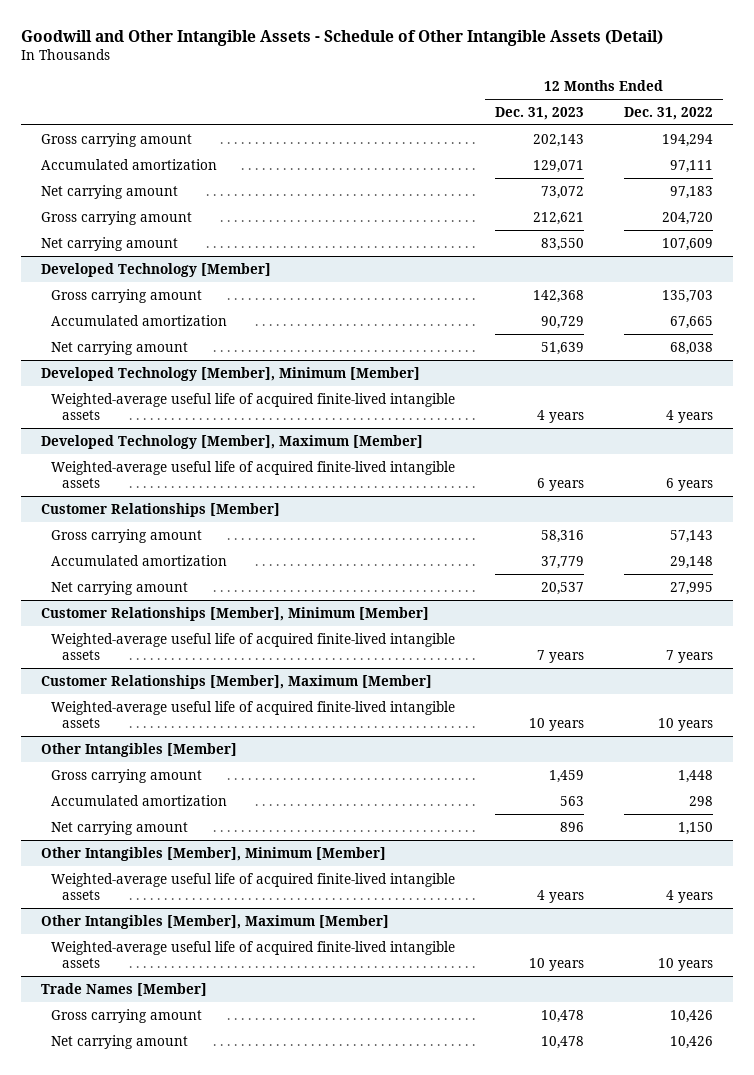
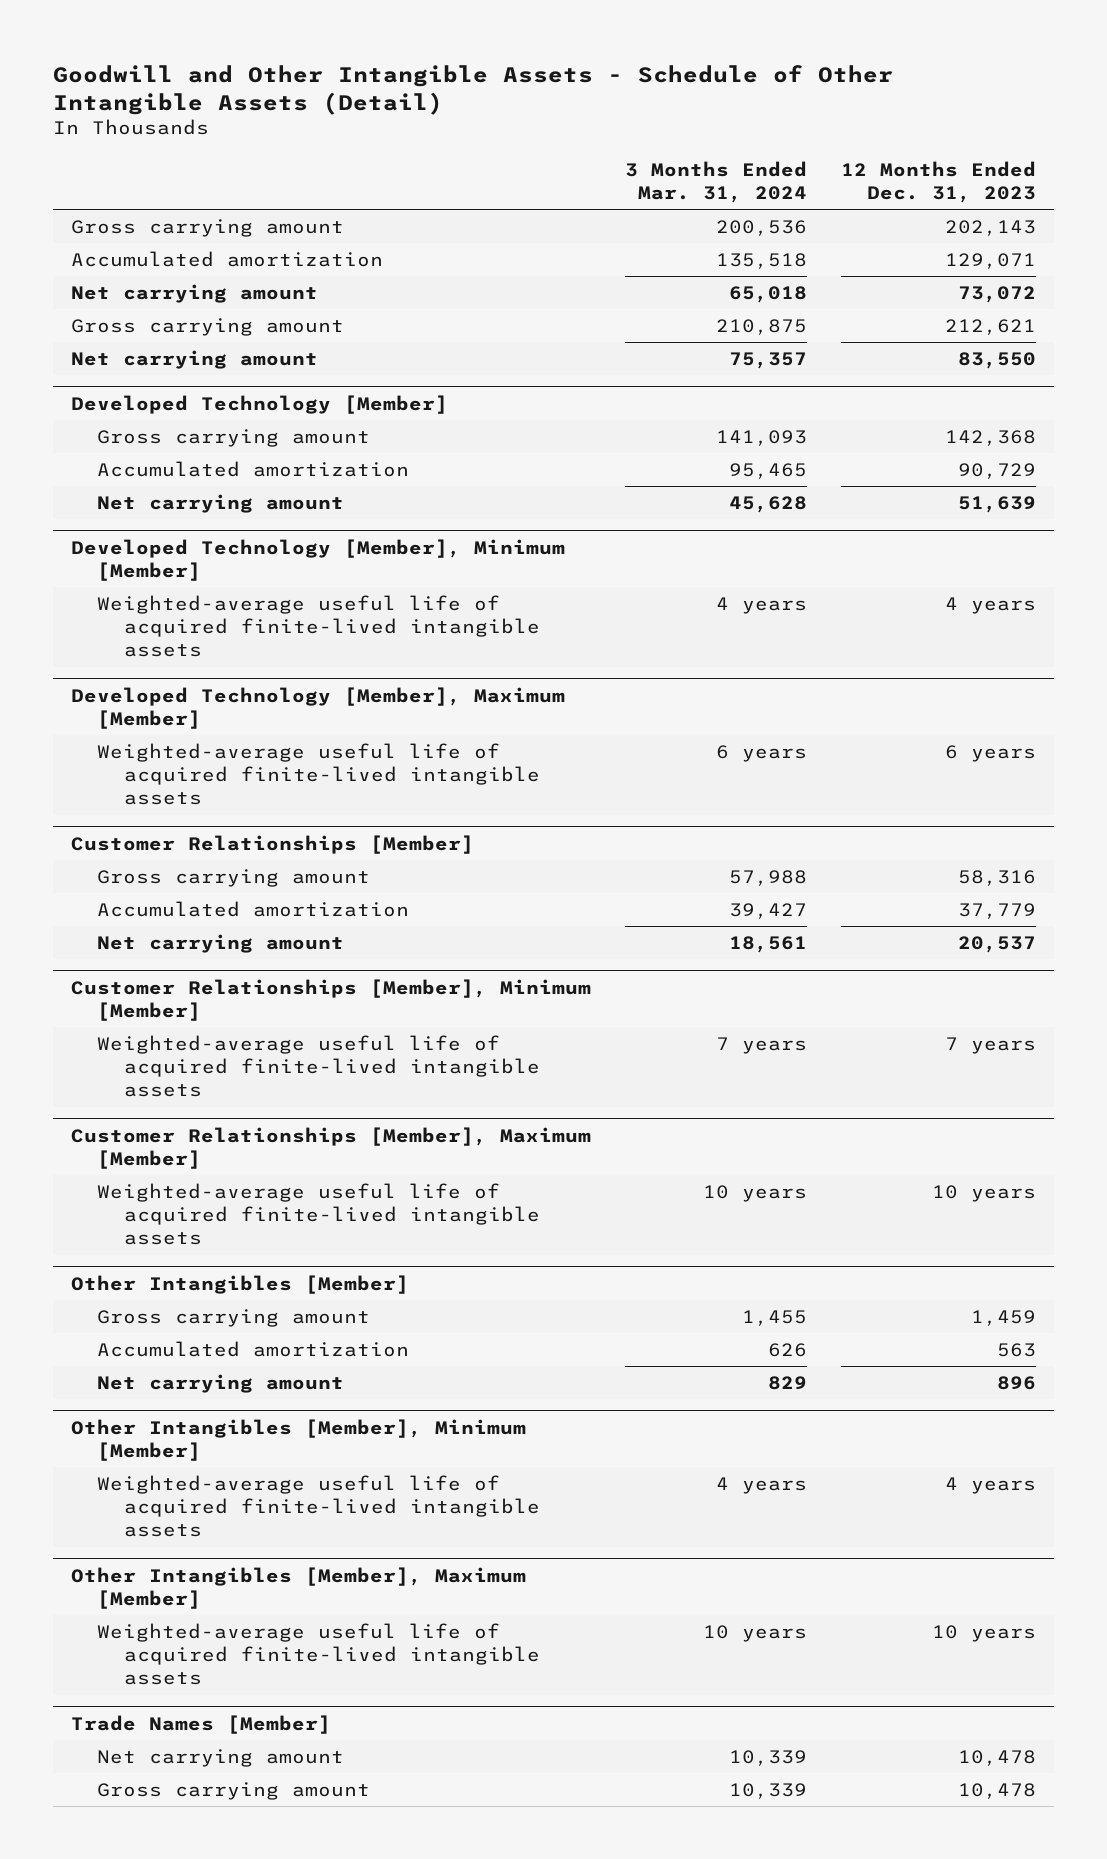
[624,106,714,120] Dec. 31, 2022 -> none
none -> [625,160,808,203] 3 Months Ended Mar. 31, 2024
[51,1008,203,1023] Gross carrying amount -> [97,1782,371,1801] Gross carrying amount

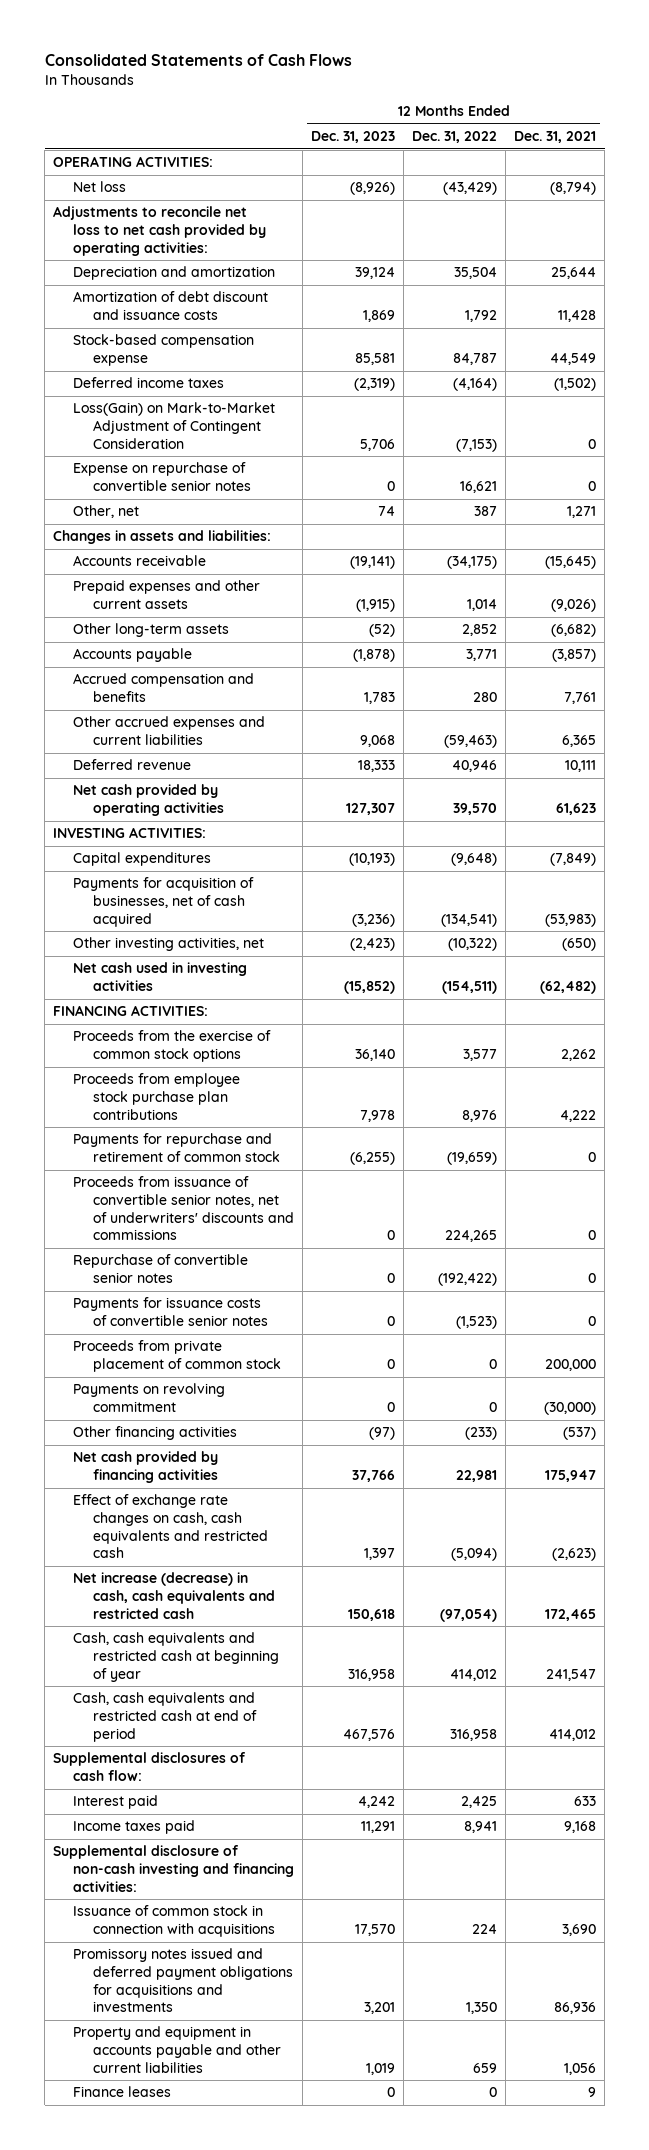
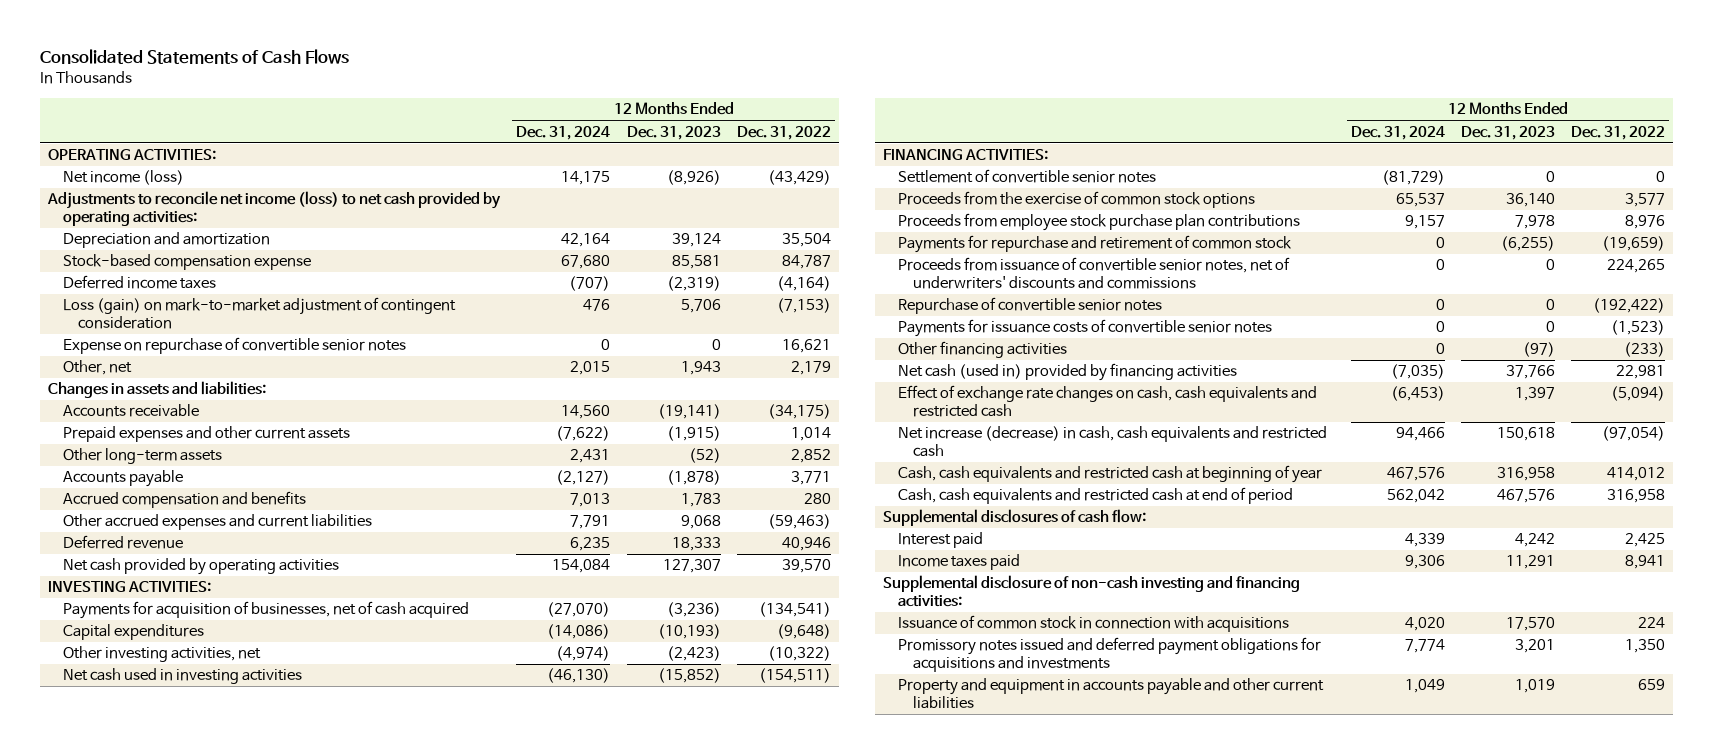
[514,131,597,144] Dec. 31, 2021 -> none
none -> [516,125,611,140] Dec. 31, 2024
[73,181,127,193] Net loss -> [63,170,185,186] Net income (loss)
[53,206,267,256] Adjustments to reconcile net loss to net cash provided by operating activities: -> [47,191,502,227] Adjustments to reconcile net income (loss) to net cash provided by operating activities:
[73,291,269,321] Amortization of debt discount and issuance costs -> none
[73,402,276,449] Loss(Gain) on Mark-to-Market Adjustment of Contingent Consideration -> [63,297,457,330] Loss (gain) on mark-to-market adjustment of contingent consideration
[378,506,396,517] 74 -> [680,361,721,376] 1,943
[474,506,498,517] 387 -> [790,361,831,376] 2,179
[73,852,212,867] Capital expenditures -> [63,624,205,641] Capital expenditures
none -> [898,169,1157,184] Settlement of convertible senior notes
[73,1340,282,1373] Proceeds from private placement of common stock -> none
[73,1383,226,1413] Payments on revolving commitment -> none
[73,1451,219,1484] Net cash provided by financing activities -> [898,363,1238,382] Net cash (used in) provided by financing activities
[73,2086,172,2098] Finance leases -> none

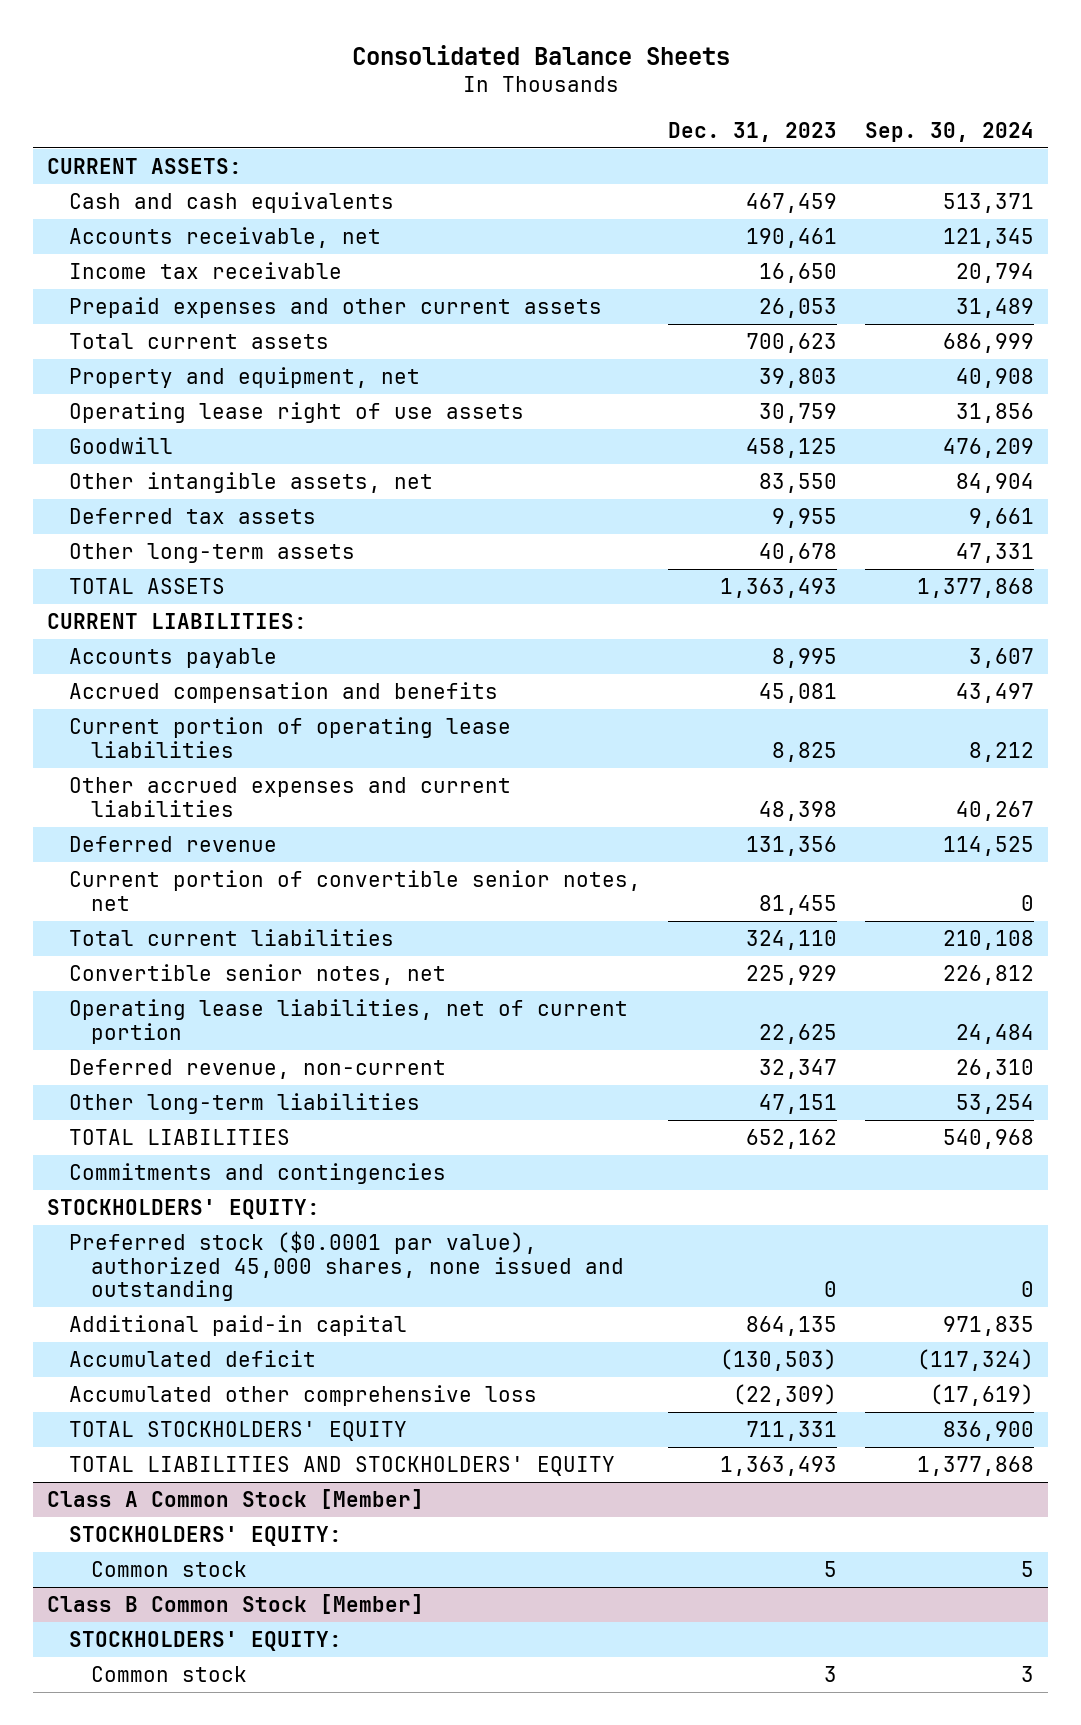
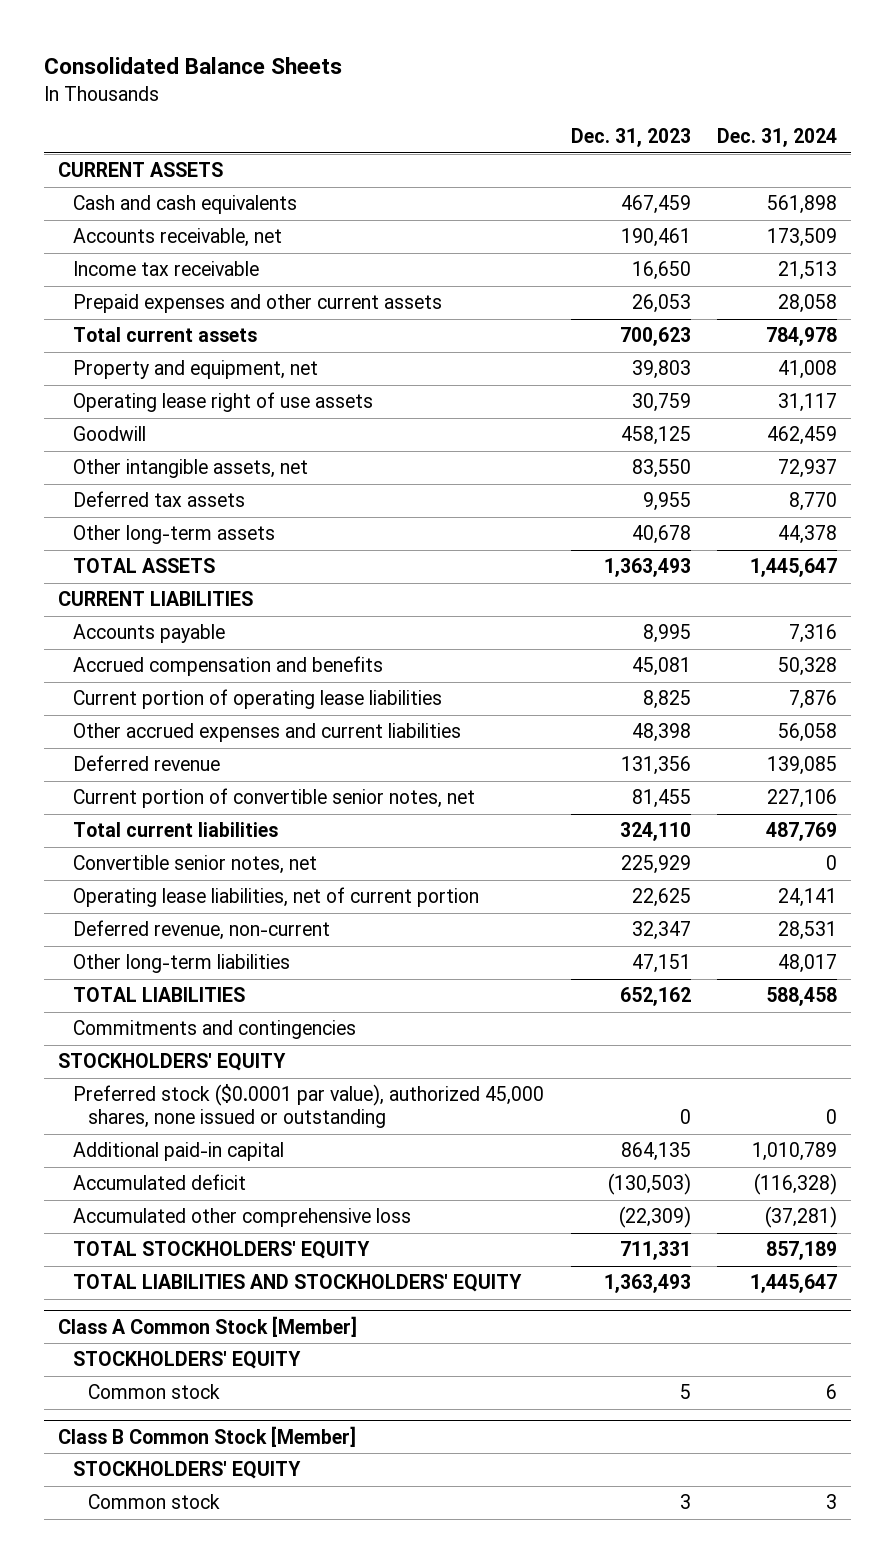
[865,121,1035,142] Sep. 30, 2024 -> none
none -> [717,128,838,148] Dec. 31, 2024
[47,158,243,175] CURRENT ASSETS: -> [57,162,223,178] CURRENT ASSETS
[47,613,308,630] CURRENT LIABILITIES: -> [57,591,253,607] CURRENT LIABILITIES
[47,1199,321,1220] STOCKHOLDERS' EQUITY: -> [57,1053,286,1072] STOCKHOLDERS' EQUITY
[68,1231,624,1302] Preferred stock ($0.0001 par value), authorized 45,000 shares, none issued and outstanding -> [72,1084,544,1129] Preferred stock ($0.0001 par value), authorized 45,000 shares, none issued or outstanding
[68,1526,342,1547] STOCKHOLDERS' EQUITY: -> [72,1351,301,1370] STOCKHOLDERS' EQUITY
[68,1631,342,1652] STOCKHOLDERS' EQUITY: -> [72,1461,301,1480] STOCKHOLDERS' EQUITY

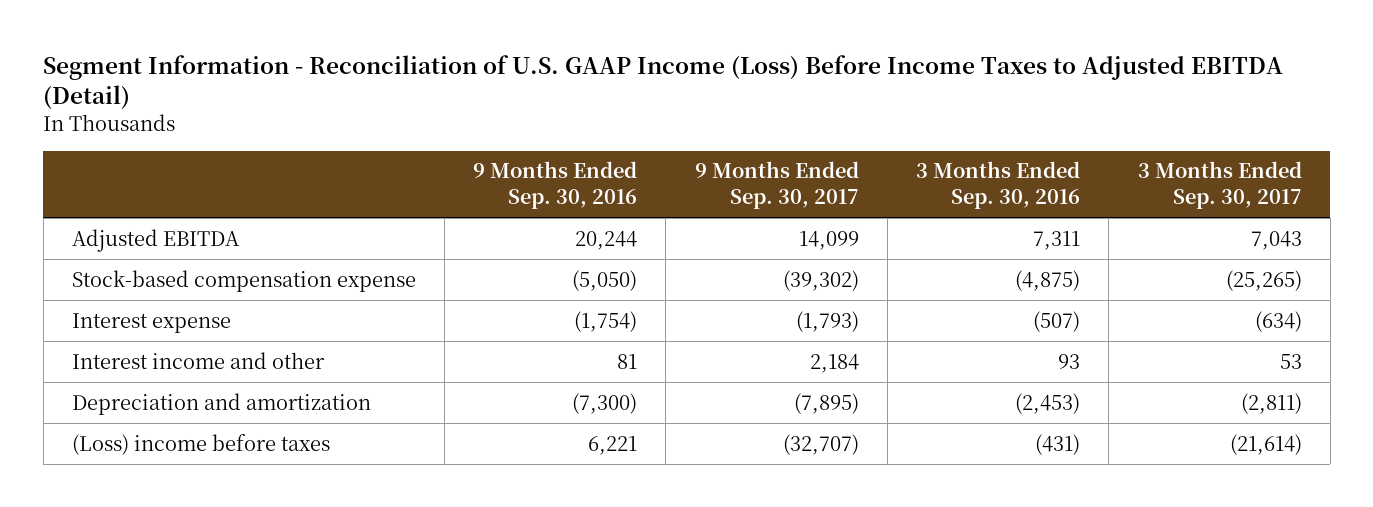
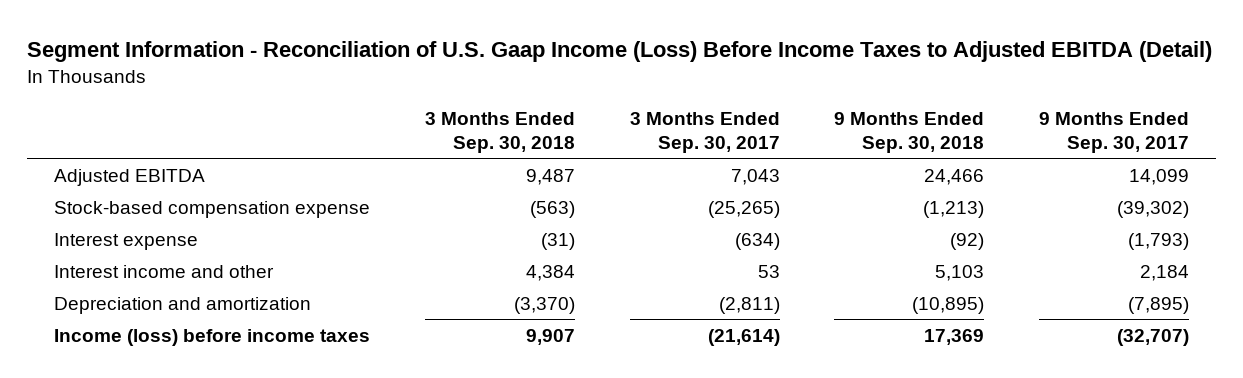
[43,54,1284,110] Segment Information - Reconciliation of U.S. GAAP Income (Loss) Before Income Taxes to Adjusted EBITDA (Detail) -> [27,40,1213,62] Segment Information - Reconciliation of U.S. Gaap Income (Loss) Before Income Taxes to Adjusted EBITDA (Detail)
[473,161,638,209] 9 Months Ended Sep. 30, 2016 -> none
[916,161,1081,209] 3 Months Ended Sep. 30, 2016 -> none
none -> [425,111,576,153] 3 Months Ended Sep. 30, 2018
none -> [834,111,985,153] 9 Months Ended Sep. 30, 2018
[71,433,330,455] (Loss) income before taxes -> [54,328,371,346] Income (loss) before income taxes

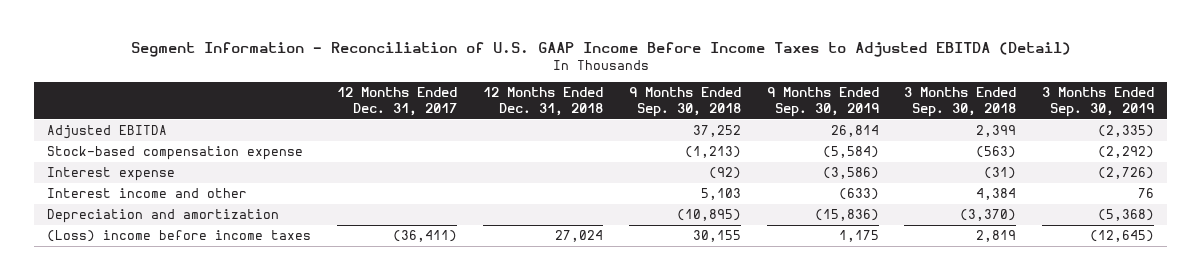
[27,40,1213,62] Segment Information - Reconciliation of U.S. Gaap Income (Loss) Before Income Taxes to Adjusted EBITDA (Detail) -> [130,42,1071,58] Segment Information - Reconciliation of U.S. GAAP Income Before Income Taxes to Adjusted EBITDA (Detail)
[629,111,780,153] 3 Months Ended Sep. 30, 2017 -> none
[1039,111,1190,153] 9 Months Ended Sep. 30, 2017 -> none
none -> [337,87,458,116] 12 Months Ended Dec. 31, 2017
none -> [482,87,603,116] 12 Months Ended Dec. 31, 2018
none -> [766,87,879,117] 9 Months Ended Sep. 30, 2019
none -> [1042,87,1155,117] 3 Months Ended Sep. 30, 2019
[526,168,576,185] 9,487 -> [976,125,1017,138] 2,399
[924,168,985,185] 24,466 -> [692,125,741,138] 37,252
[54,328,371,346] Income (loss) before income taxes -> [47,230,312,243] (Loss) income before income taxes
[526,328,576,345] 9,907 -> [976,230,1017,243] 2,819
[924,328,985,345] 17,369 -> [692,230,741,243] 30,155

